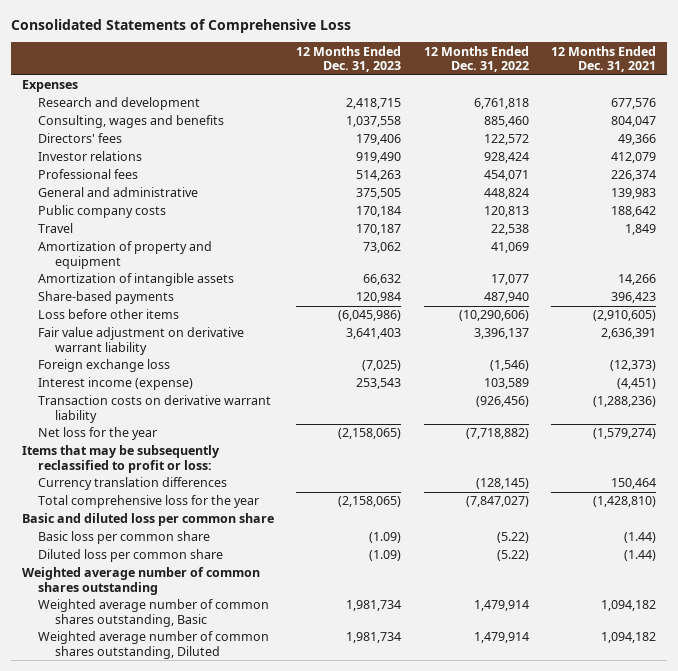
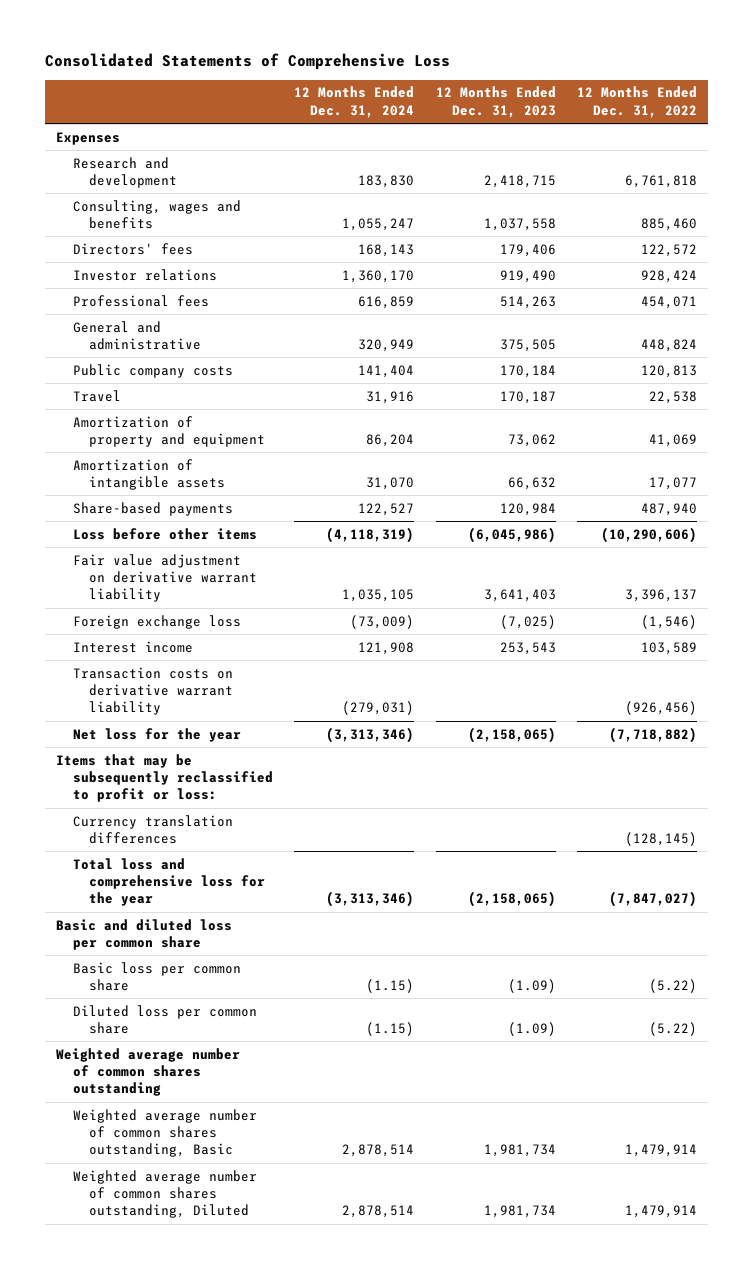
[551,45,657,73] 12 Months Ended Dec. 31, 2021 -> none
none -> [294,86,415,118] 12 Months Ended Dec. 31, 2024
[38,377,194,391] Interest income (expense) -> [72,640,193,653] Interest income
[38,495,260,509] Total comprehensive loss for the year -> [72,857,266,907] Total loss and comprehensive loss for the year

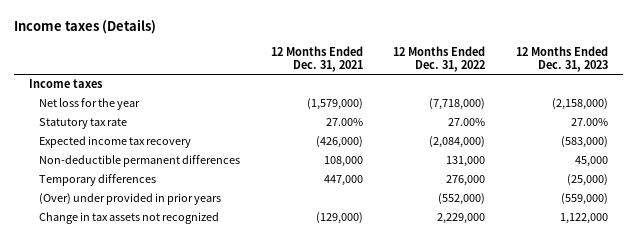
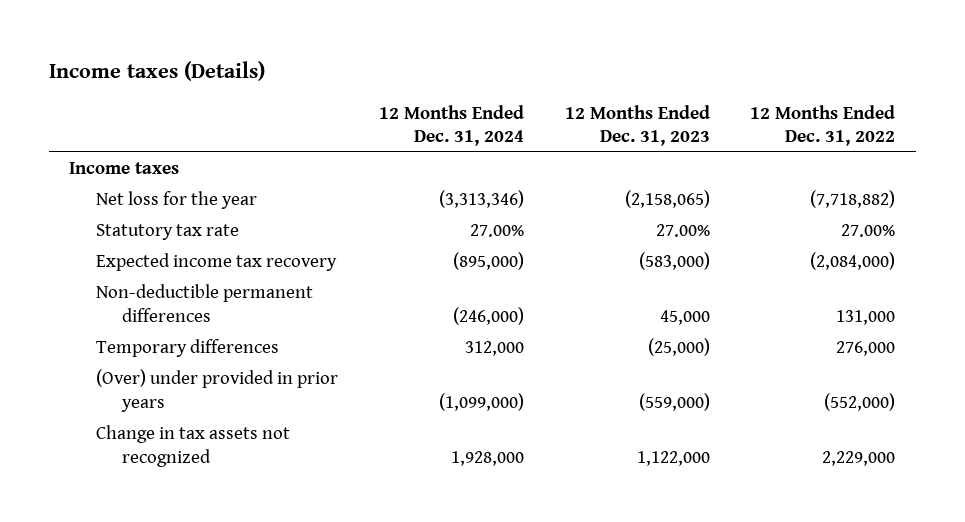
[270,45,363,72] 12 Months Ended Dec. 31, 2021 -> none
none -> [378,104,524,147] 12 Months Ended Dec. 31, 2024
[429,98,486,111] (7,718,000) -> [810,190,896,209] (7,718,882)
[551,98,608,111] (2,158,000) -> [624,190,710,209] (2,158,065)

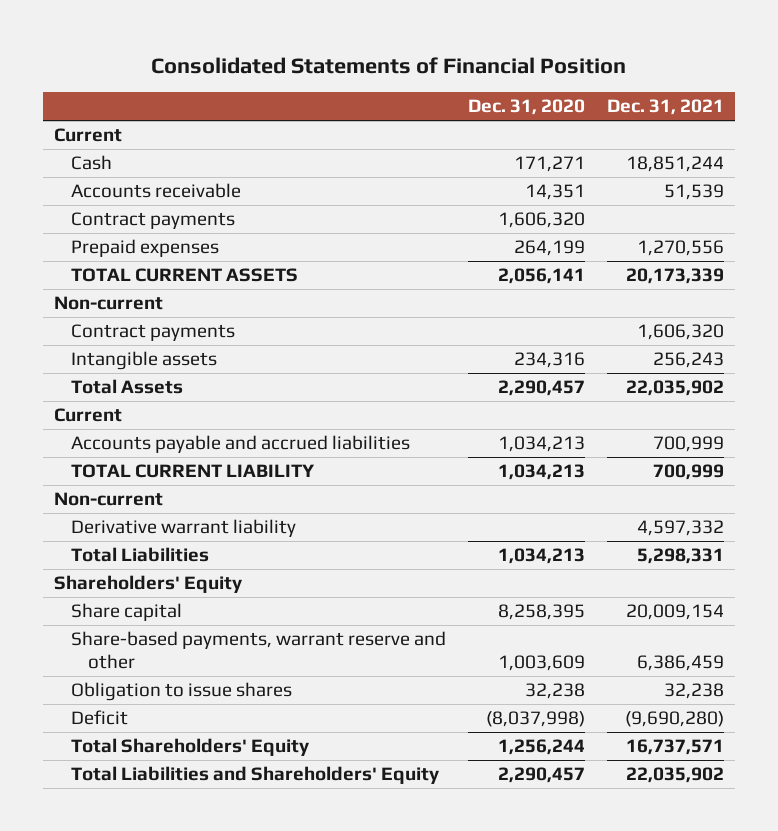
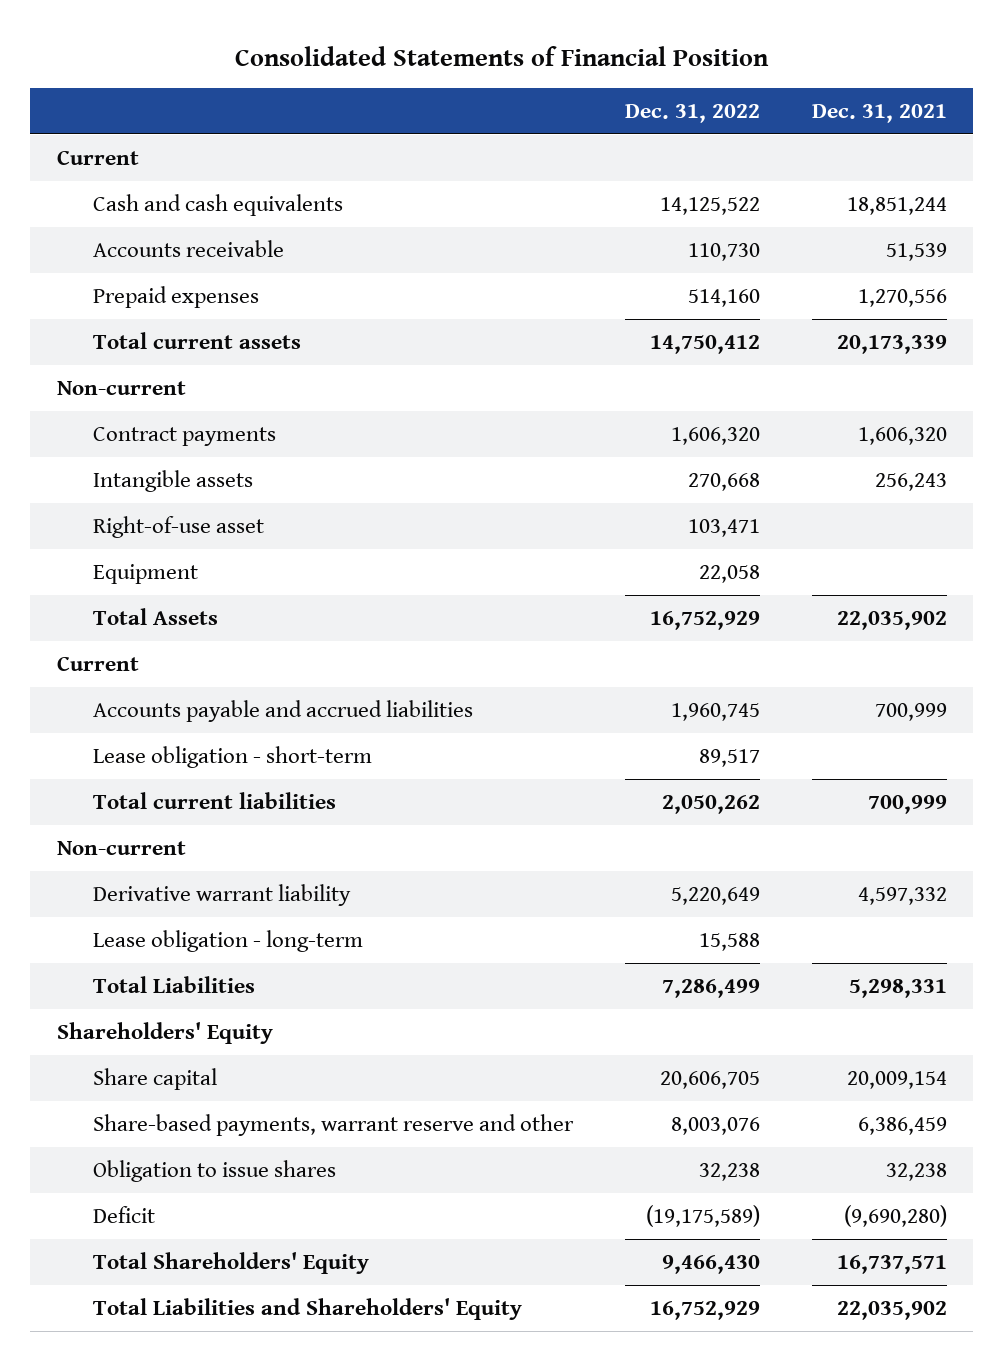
[467,99,585,116] Dec. 31, 2020 -> none
none -> [624,104,760,124] Dec. 31, 2022
[70,155,112,171] Cash -> [92,193,343,216] Cash and cash equivalents
[70,212,235,230] Contract payments -> none
[70,268,298,283] TOTAL CURRENT ASSETS -> [92,331,301,349] Total current assets
none -> [92,515,264,538] Right-of-use asset
none -> [92,563,198,584] Equipment
none -> [92,745,372,768] Lease obligation - short-term
[70,464,315,479] TOTAL CURRENT LIABILITY -> [92,791,336,809] Total current liabilities
none -> [92,929,363,952] Lease obligation - long-term

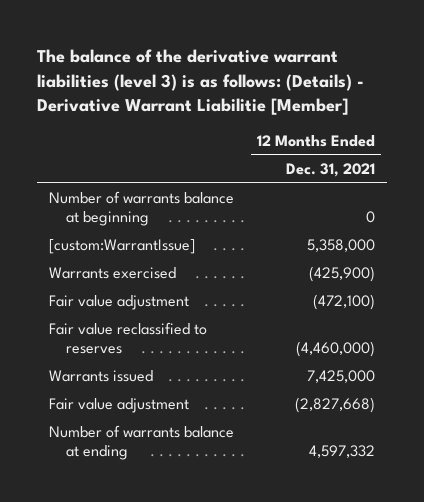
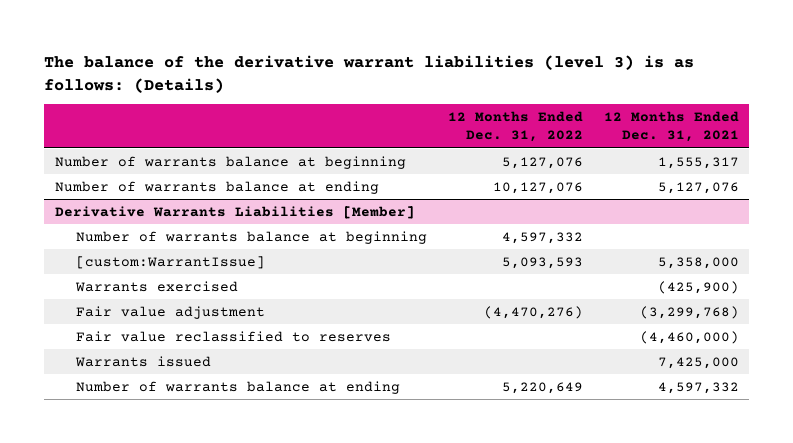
[37,48,365,116] The balance of the derivative warrant liabilities (level 3) is as follows: (Details) - Derivative Warrant Liabilitie [Member] -> [44,54,695,93] The balance of the derivative warrant liabilities (level 3) is as follows: (Details)
none -> [448,110,584,143] 12 Months Ended Dec. 31, 2022
[365,211,375,224] 0 -> [657,156,739,169] 1,555,317
none -> [54,180,379,194] Number of warrants balance at ending
none -> [54,205,415,219] Derivative Warrants Liabilities [Member]
none -> [76,230,428,244] Number of warrants balance at beginning
[312,294,375,311] (472,100) -> [639,305,739,319] (3,299,768)
[48,398,189,414] Fair value adjustment -> none

